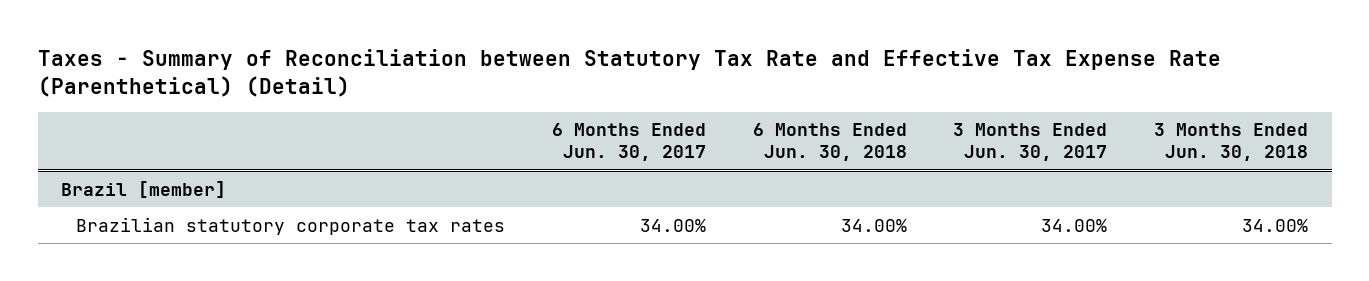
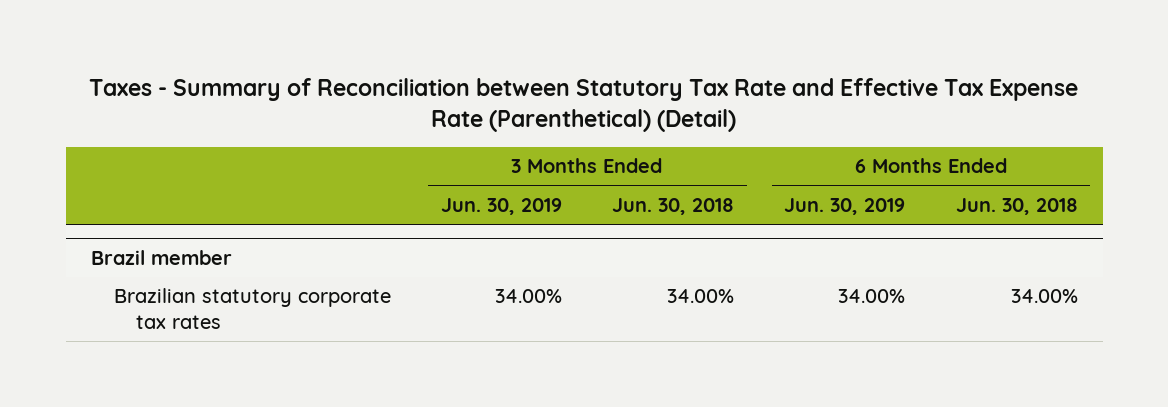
[551,123,706,162] 6 Months Ended Jun. 30, 2017 -> none
[953,123,1108,162] 3 Months Ended Jun. 30, 2017 -> none
none -> [440,198,562,216] Jun. 30, 2019
none -> [784,198,906,216] Jun. 30, 2019
[60,180,226,198] Brazil [member] -> [90,250,232,266] Brazil member

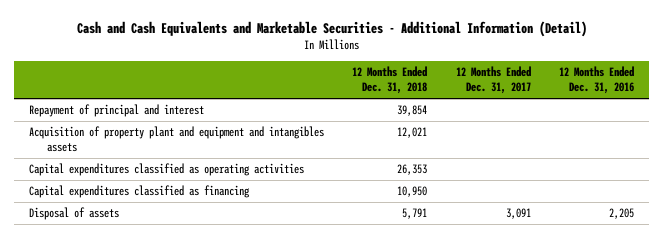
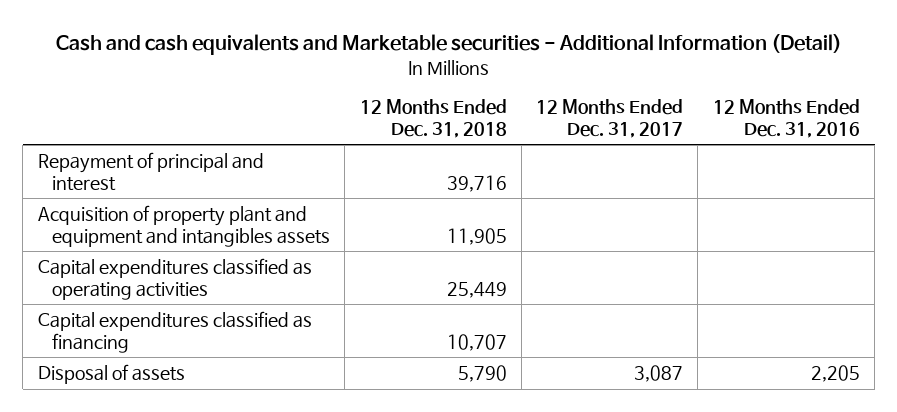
[76,21,587,38] Cash and Cash Equivalents and Marketable Securities - Additional Information (Detail) -> [55,33,842,55] Cash and cash equivalents and Marketable securities - Additional Information (Detail)
[397,105,428,117] 39,854 -> [446,174,507,192] 39,716
[397,127,428,139] 12,021 -> [446,227,507,245] 11,905
[397,164,428,176] 26,353 -> [446,281,507,298] 25,449
[397,186,428,198] 10,950 -> [446,333,507,351] 10,707
[402,208,428,220] 5,791 -> [457,365,507,383] 5,790
[505,208,531,220] 3,091 -> [634,365,684,383] 3,087

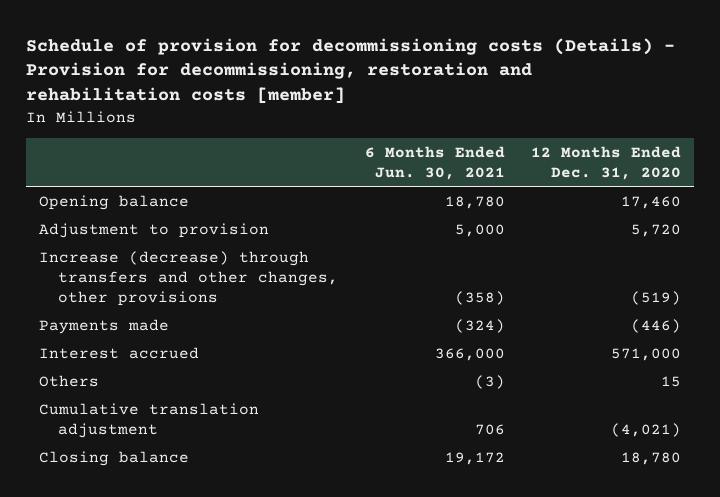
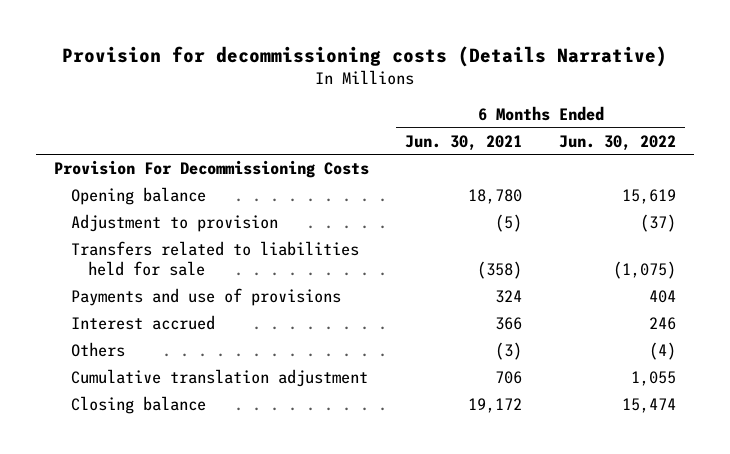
[25,37,675,105] Schedule of provision for decommissioning costs (Details) - Provision for decommissioning, restoration and rehabilitation costs [member] -> [61,45,667,67] Provision for decommissioning costs (Details Narrative)
[531,145,682,180] 12 Months Ended Dec. 31, 2020 -> none
none -> [558,134,676,151] Jun. 30, 2022
none -> [54,160,370,179] Provision For Decommissioning Costs
[38,318,169,334] Payments made -> none
[454,223,505,237] 5,000 -> [495,214,523,233] (5)
[38,250,339,306] Increase (decrease) through transfers and other changes, other provisions -> [71,241,360,277] Transfers related to liabilities held for sale
none -> [71,288,342,307] Payments and use of provisions
[434,347,505,361] 366,000 -> [495,317,523,331] 366

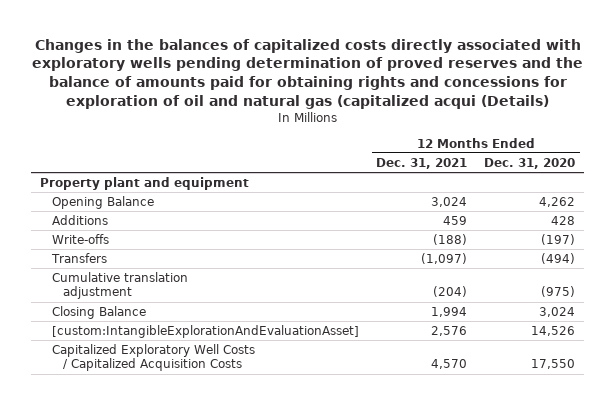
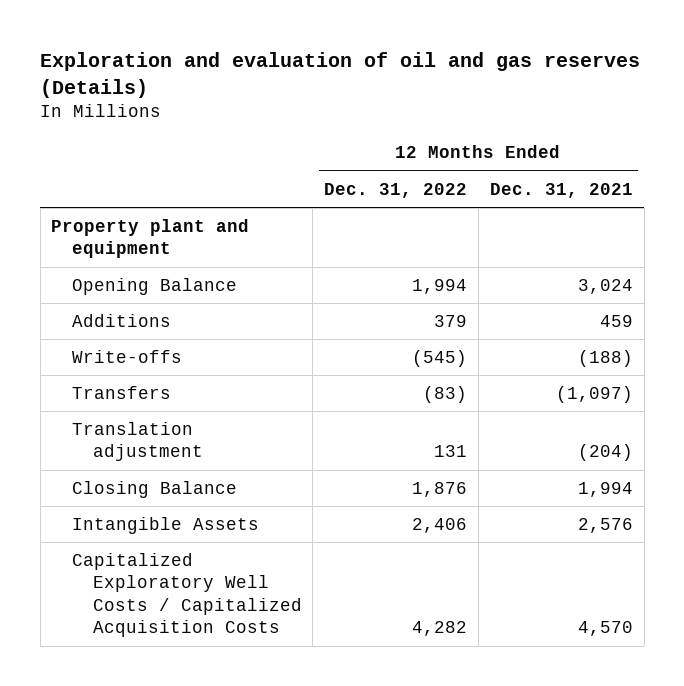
[31,38,583,109] Changes in the balances of capitalized costs directly associated with exploratory wells pending determination of proved reserves and the balance of amounts paid for obtaining rights and concessions for exploration of oil and natural gas (capitalized acqui (Details) -> [40,51,641,98] Exploration and evaluation of oil and gas reserves (Details)
[484,157,576,169] Dec. 31, 2020 -> none
none -> [324,182,468,198] Dec. 31, 2022
[51,272,188,300] Cumulative translation adjustment -> [71,421,203,462] Translation adjustment
[51,325,359,339] [custom:IntangibleExplorationAndEvaluationAsset] -> [71,516,259,534] Intangible Assets

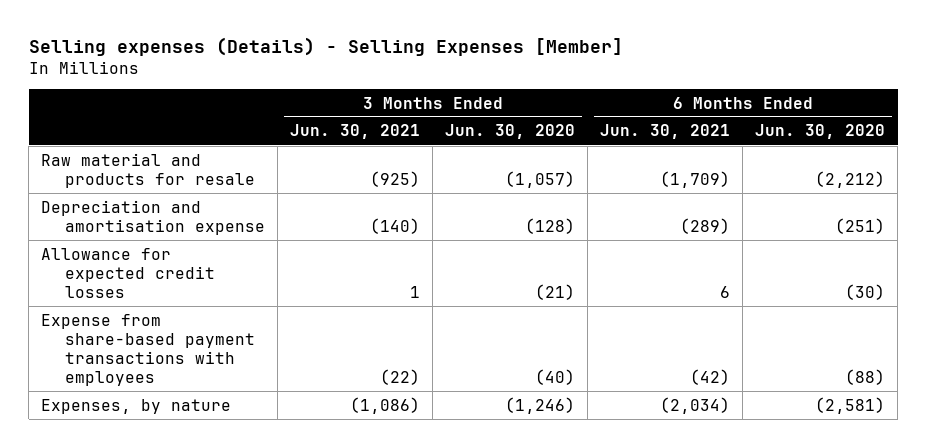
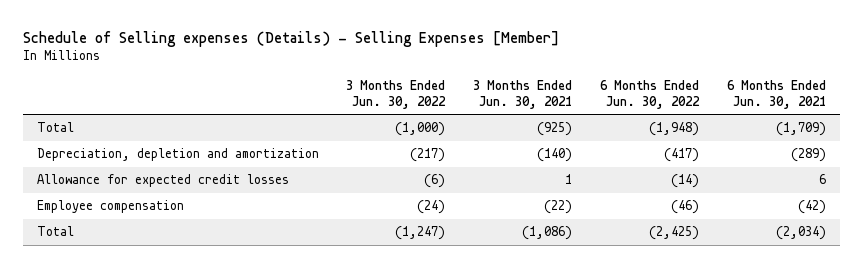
[28,36,623,56] Selling expenses (Details) - Selling Expenses [Member] -> [22,30,559,47] Schedule of Selling expenses (Details) - Selling Expenses [Member]
[445,124,576,140] Jun. 30, 2020 -> none
[755,124,886,140] Jun. 30, 2020 -> none
none -> [346,79,447,109] 3 Months Ended Jun. 30, 2022
none -> [600,79,701,109] 6 Months Ended Jun. 30, 2022
[41,152,256,188] Raw material and products for resale -> [36,122,74,133] Total
[41,199,266,235] Depreciation and amortisation expense -> [36,148,319,162] Depreciation, depletion and amortization
[41,313,256,386] Expense from share-based payment transactions with employees -> [36,200,184,214] Employee compensation
[41,398,232,414] Expenses, by nature -> [36,226,74,237] Total

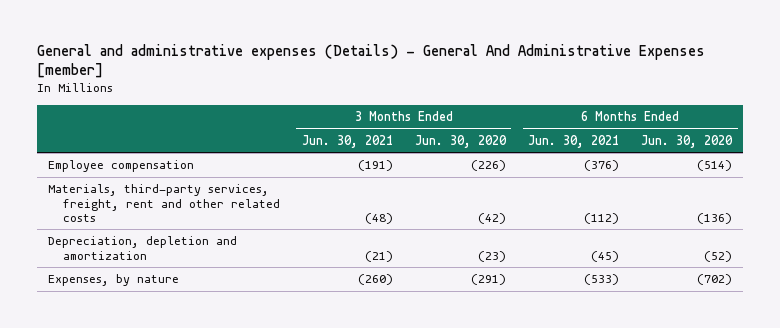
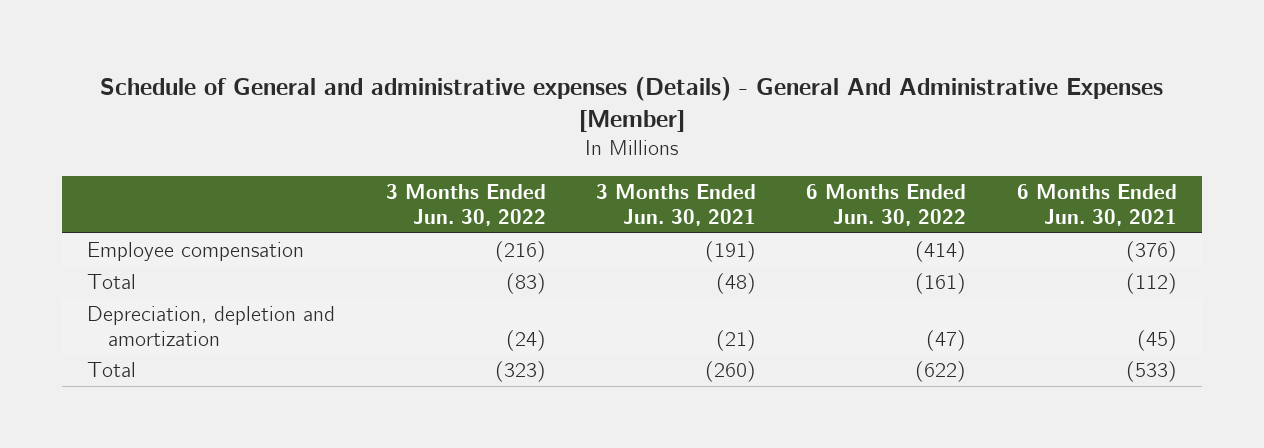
[36,44,705,79] General and administrative expenses (Details) - General And Administrative Expenses [member] -> [99,76,1163,133] Schedule of General and administrative expenses (Details) - General And Administrative Expenses [Member]
[414,134,507,148] Jun. 30, 2020 -> none
[641,134,734,148] Jun. 30, 2020 -> none
none -> [385,184,546,226] 3 Months Ended Jun. 30, 2022
none -> [806,184,967,226] 6 Months Ended Jun. 30, 2022
[47,184,280,222] Materials, third-party services, freight, rent and other related costs -> [87,274,137,290] Total
[47,274,179,287] Expenses, by nature -> [87,362,137,378] Total

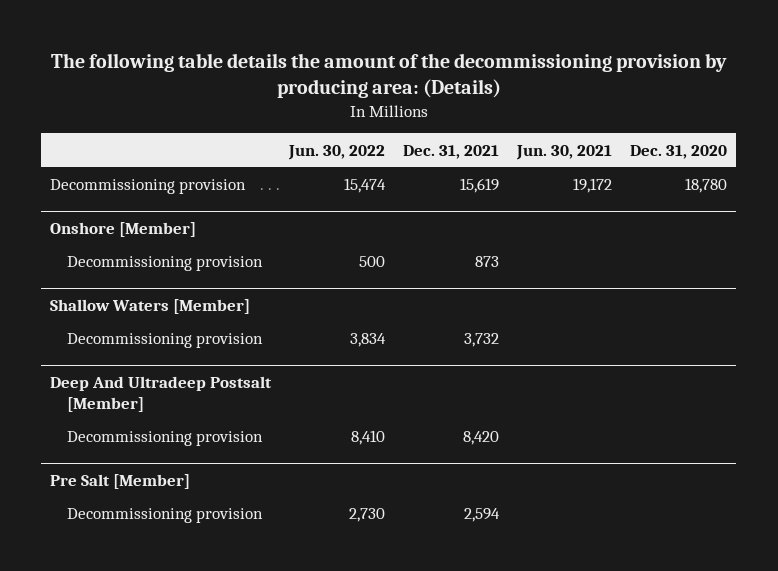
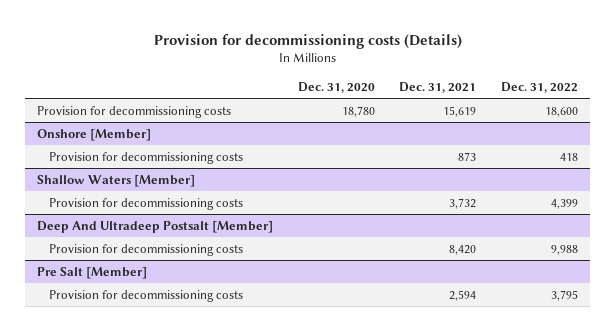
[50,52,727,98] The following table details the amount of the decommissioning provision by producing area: (Details) -> [153,33,462,49] Provision for decommissioning costs (Details)
[288,144,386,160] Jun. 30, 2022 -> none
[516,144,613,160] Jun. 30, 2021 -> none
none -> [500,82,578,94] Dec. 31, 2022
[50,179,247,195] Decommissioning provision -> [37,105,232,118] Provision for decommissioning costs
[67,256,264,272] Decommissioning provision -> [49,151,244,164] Provision for decommissioning costs
[67,333,264,349] Decommissioning provision -> [49,197,244,210] Provision for decommissioning costs
[67,431,264,447] Decommissioning provision -> [49,243,244,256] Provision for decommissioning costs
[67,508,264,524] Decommissioning provision -> [49,289,244,302] Provision for decommissioning costs

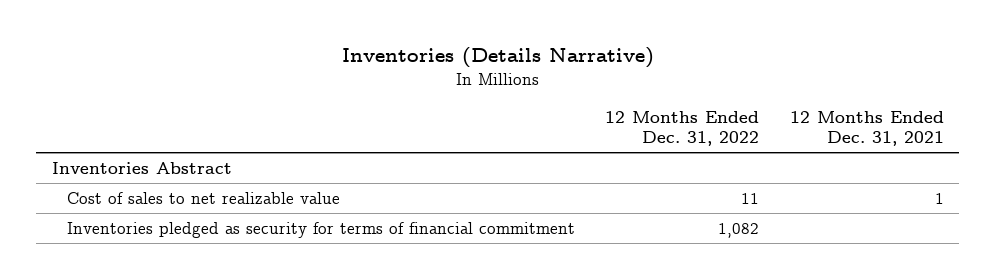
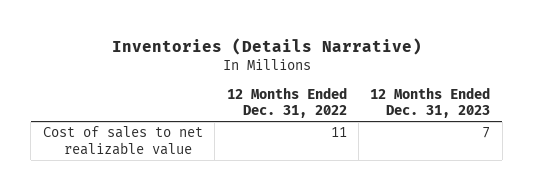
[789,110,944,146] 12 Months Ended Dec. 31, 2021 -> none
none -> [370,86,491,119] 12 Months Ended Dec. 31, 2023
[51,161,232,174] Inventories Abstract -> none
[66,221,575,238] Inventories pledged as security for terms of financial commitment -> none

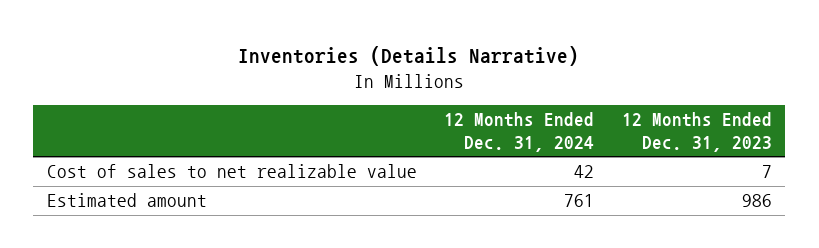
[226,86,347,119] 12 Months Ended Dec. 31, 2022 -> none
none -> [444,112,595,152] 12 Months Ended Dec. 31, 2024
none -> [46,193,207,208] Estimated amount

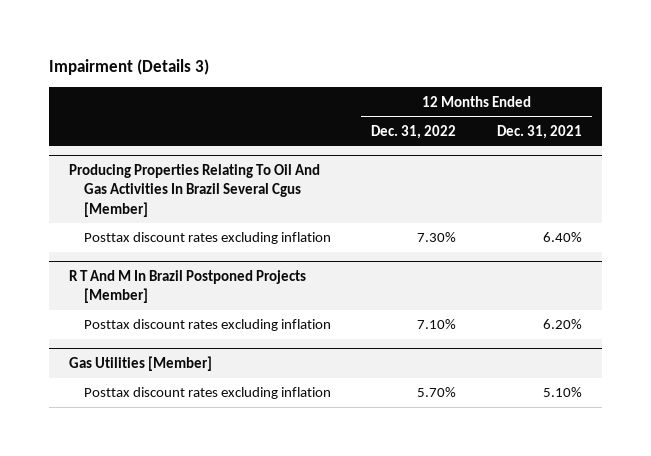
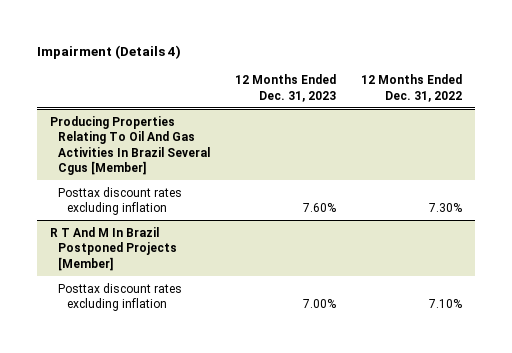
[49,59,210,76] Impairment (Details 3) -> [37,44,182,59] Impairment (Details 4)
[496,124,582,139] Dec. 31, 2021 -> none
none -> [235,74,337,102] 12 Months Ended Dec. 31, 2023
[69,356,213,372] Gas Utilities [Member] -> none
[84,387,332,400] Posttax discount rates excluding inflation -> none

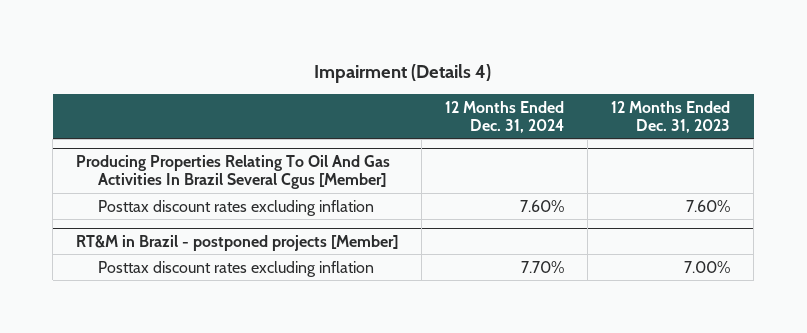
[361,74,463,102] 12 Months Ended Dec. 31, 2022 -> none
none -> [445,100,565,134] 12 Months Ended Dec. 31, 2024
[49,226,178,271] R T And M In Brazil Postponed Projects [Member] -> [76,234,399,251] RT&M in Brazil - postponed projects [Member]

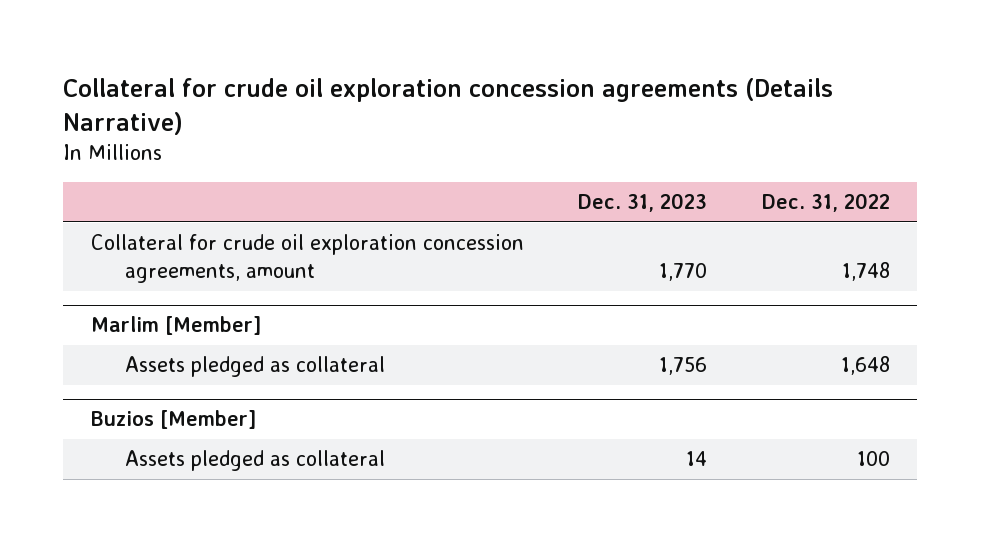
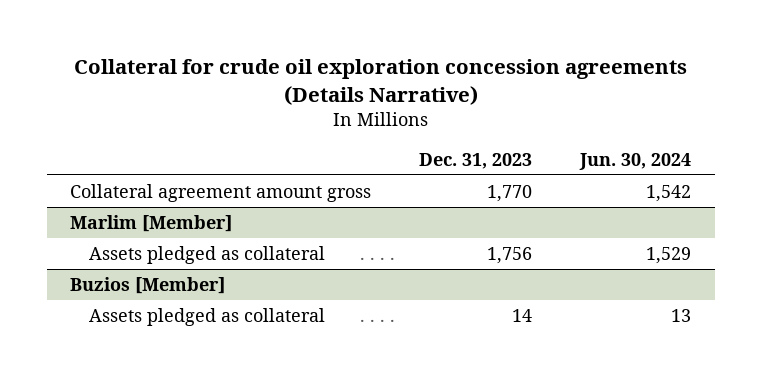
[761,193,890,213] Dec. 31, 2022 -> none
none -> [579,152,692,170] Jun. 30, 2024
[90,234,524,284] Collateral for crude oil exploration concession agreements, amount -> [70,183,372,202] Collateral agreement amount gross

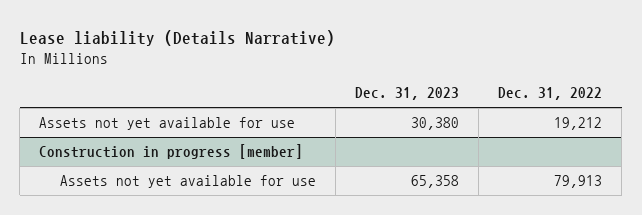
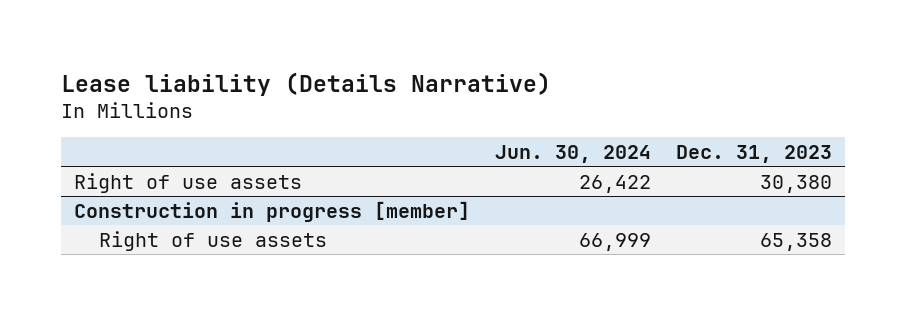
[498,87,603,101] Dec. 31, 2022 -> none
none -> [495,144,652,163] Jun. 30, 2024
[39,117,296,131] Assets not yet available for use -> [73,172,302,193] Right of use assets
[59,175,316,189] Assets not yet available for use -> [98,230,327,251] Right of use assets

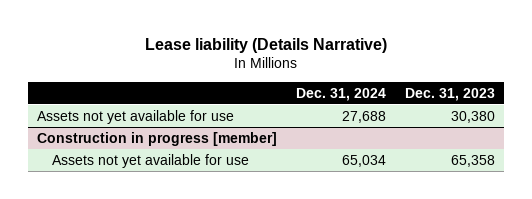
[495,144,652,163] Jun. 30, 2024 -> none
none -> [295,87,386,101] Dec. 31, 2024
[73,172,302,193] Right of use assets -> [37,109,235,124] Assets not yet available for use
[98,230,327,251] Right of use assets -> [52,153,250,168] Assets not yet available for use

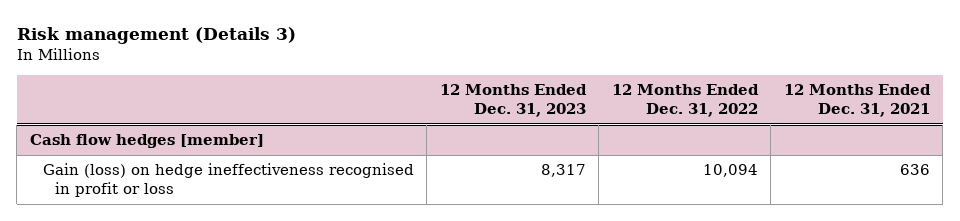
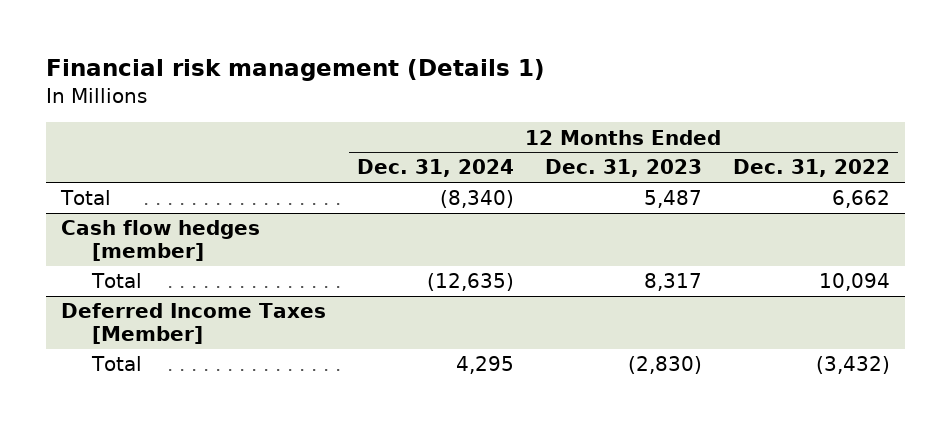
[16,26,296,44] Risk management (Details 3) -> [45,59,545,82] Financial risk management (Details 1)
[783,84,931,118] 12 Months Ended Dec. 31, 2021 -> none
none -> [356,159,514,178] Dec. 31, 2024
none -> [60,190,112,206] Total
[42,163,414,198] Gain (loss) on hedge ineffectiveness recognised in profit or loss -> [91,273,143,289] Total
none -> [61,303,327,345] Deferred Income Taxes [Member]
none -> [91,356,143,372] Total

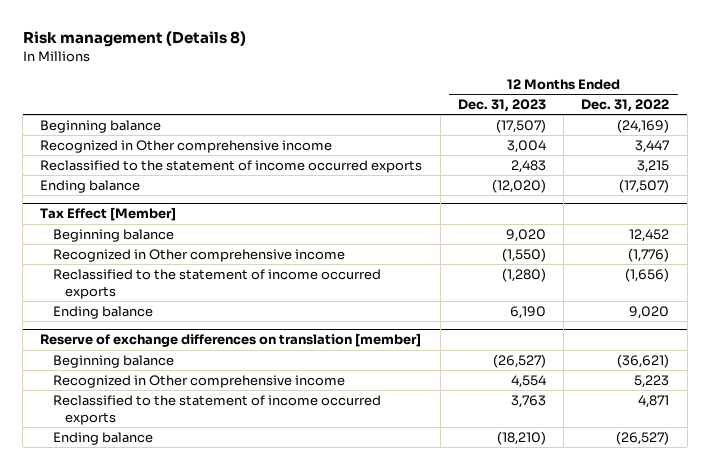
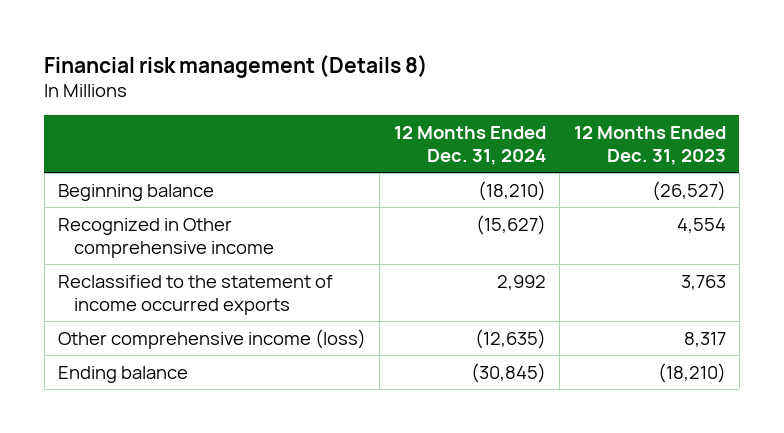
[22,30,246,47] Risk management (Details 8) -> [44,54,429,78] Financial risk management (Details 8)
[581,98,670,112] Dec. 31, 2022 -> none
none -> [393,126,546,166] 12 Months Ended Dec. 31, 2024
[40,119,162,133] Beginning balance -> none
[40,139,333,153] Recognized in Other comprehensive income -> none
[40,159,423,173] Reclassified to the statement of income occurred exports -> none
[40,179,141,193] Ending balance -> none
[40,207,177,222] Tax Effect [Member] -> none
[52,228,174,242] Beginning balance -> none
[52,248,345,262] Recognized in Other comprehensive income -> none
[52,268,381,299] Reclassified to the statement of income occurred exports -> none
[52,305,153,319] Ending balance -> none
[40,333,422,348] Reserve of exchange differences on translation [member] -> none
none -> [58,328,367,349] Other comprehensive income (loss)

